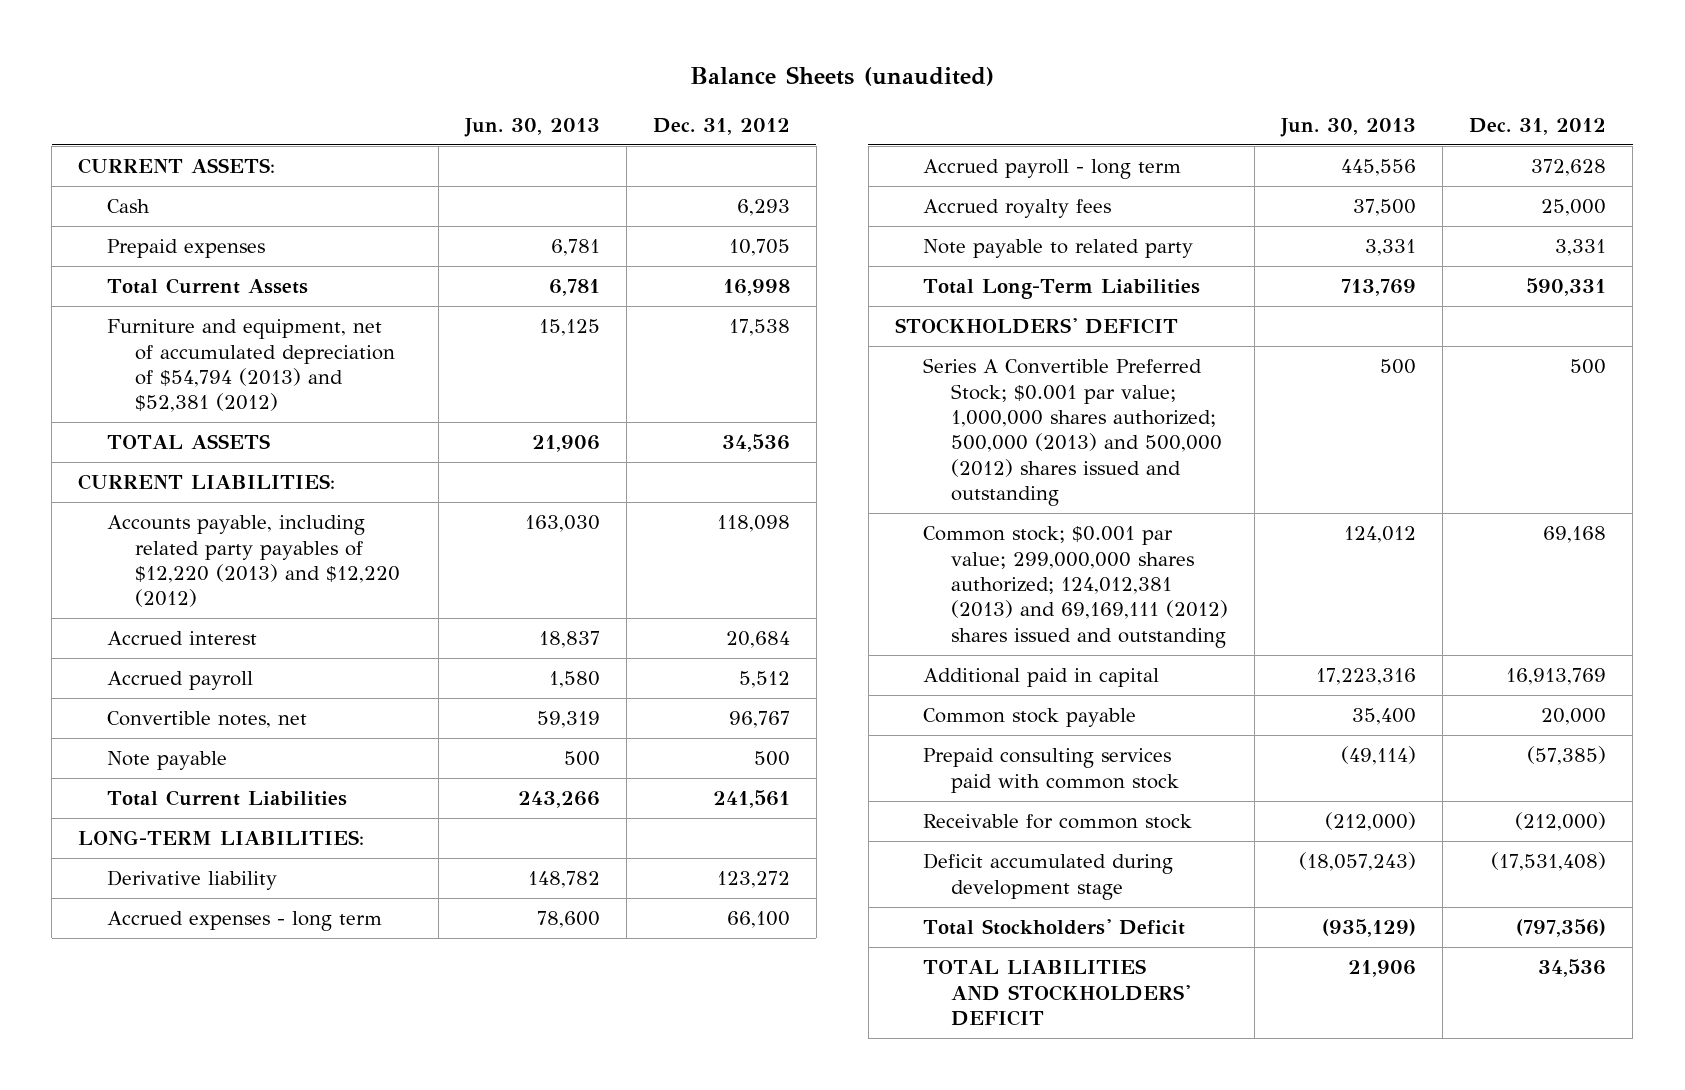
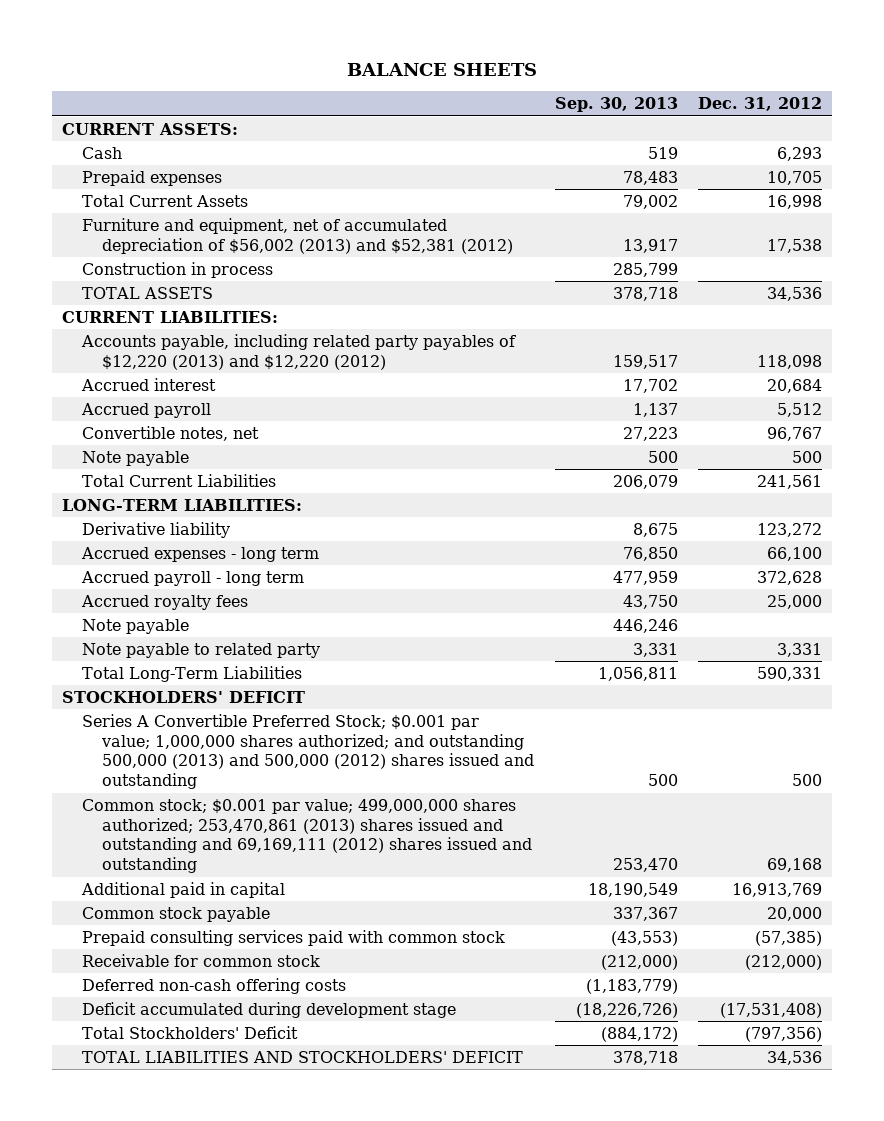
[690,65,995,86] Balance Sheets (unaudited) -> [347,62,538,76] BALANCE SHEETS
[463,117,600,137] Jun. 30, 2013 -> none
none -> [554,97,678,113] Sep. 30, 2013
[106,319,396,413] Furniture and equipment, net of accumulated depreciation of $54,794 (2013) and $52,381 (2012) -> [82,217,514,254] Furniture and equipment, net of accumulated depreciation of $56,002 (2013) and $52,381 (2012)
none -> [82,261,274,278] Construction in process
none -> [82,618,190,634] Note payable
[923,358,1223,507] Series A Convertible Preferred Stock; $0.001 par value; 1,000,000 shares authorized; 500,000 (2013) and 500,000 (2012) shares issued and outstanding -> [82,713,535,789] Series A Convertible Preferred Stock; $0.001 par value; 1,000,000 shares authorized; and outstanding 500,000 (2013) and 500,000 (2012) shares issued and outstanding
[923,526,1229,648] Common stock; $0.001 par value; 299,000,000 shares authorized; 124,012,381 (2013) and 69,169,111 (2012) shares issued and outstanding -> [82,798,533,873] Common stock; $0.001 par value; 499,000,000 shares authorized; 253,470,861 (2013) shares issued and outstanding and 69,169,111 (2012) shares issued and outstanding
none -> [82,977,347,994] Deferred non-cash offering costs

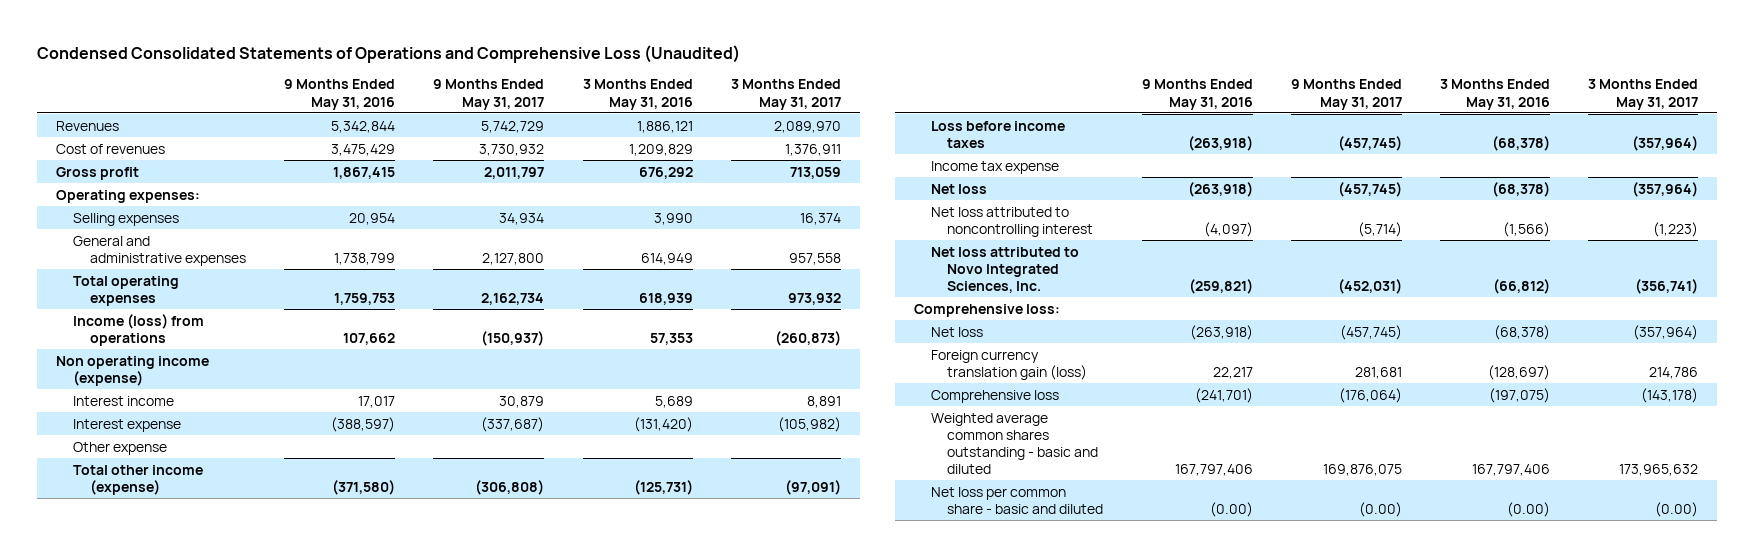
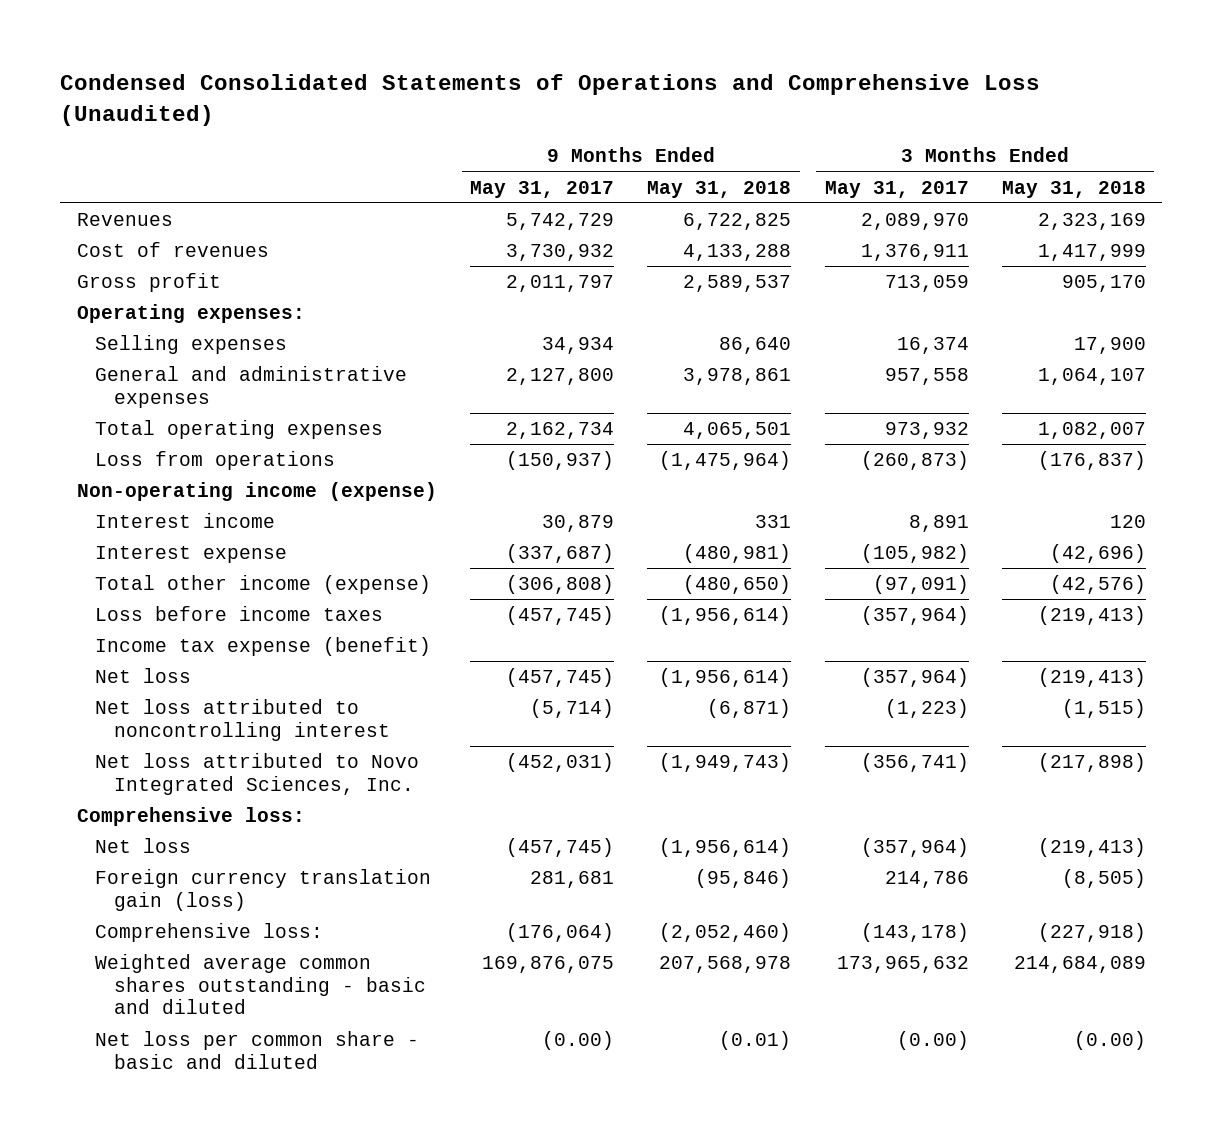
[284,79,396,110] 9 Months Ended May 31, 2016 -> none
[582,79,693,110] 3 Months Ended May 31, 2016 -> none
none -> [647,180,792,198] May 31, 2018
none -> [1001,180,1146,198] May 31, 2018
[73,313,205,346] Income (loss) from operations -> [95,451,336,471] Loss from operations
[56,355,210,386] Non operating income (expense) -> [76,482,437,502] Non-operating income (expense)
[73,441,168,455] Other expense -> none
[930,160,1059,174] Income tax expense -> [95,637,432,657] Income tax expense (benefit)
[930,389,1059,403] Comprehensive loss -> [95,923,324,943] Comprehensive loss:

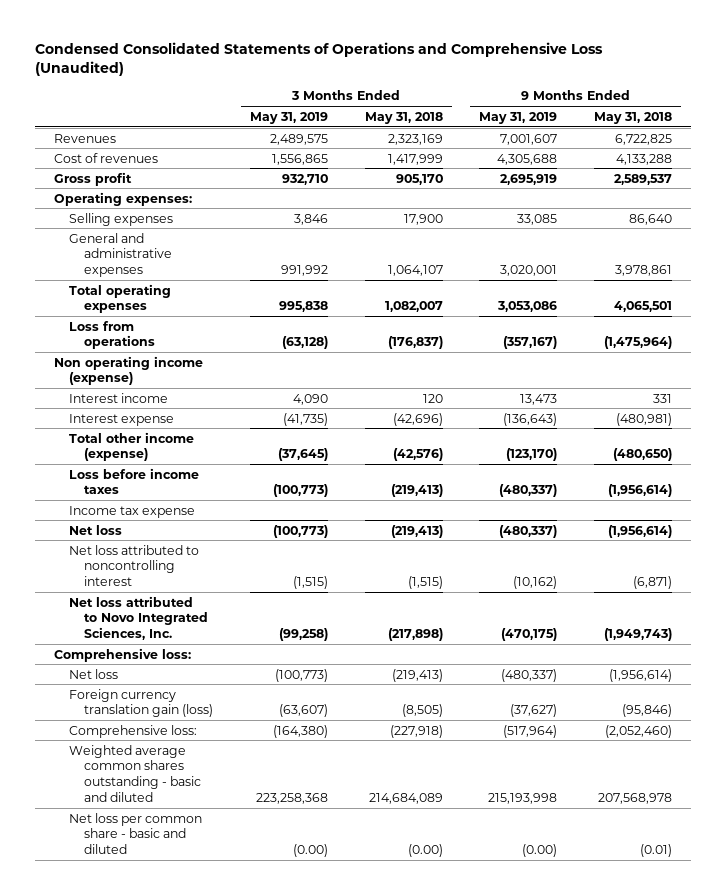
[469,180,614,198] May 31, 2017 -> none
[824,180,969,198] May 31, 2017 -> none
none -> [250,111,329,124] May 31, 2019
none -> [479,111,558,124] May 31, 2019
[76,482,437,502] Non-operating income (expense) -> [53,355,203,386] Non operating income (expense)
[95,637,432,657] Income tax expense (benefit) -> [68,505,195,518] Income tax expense

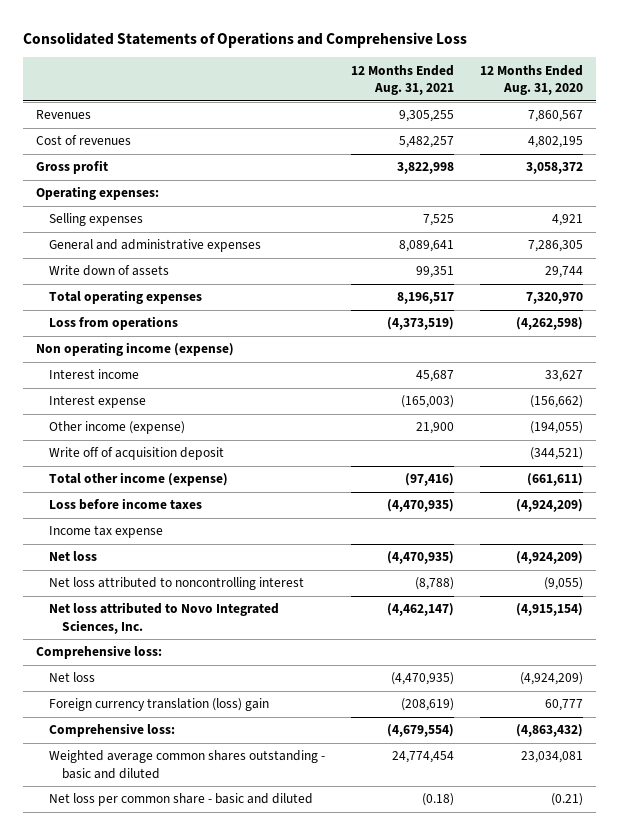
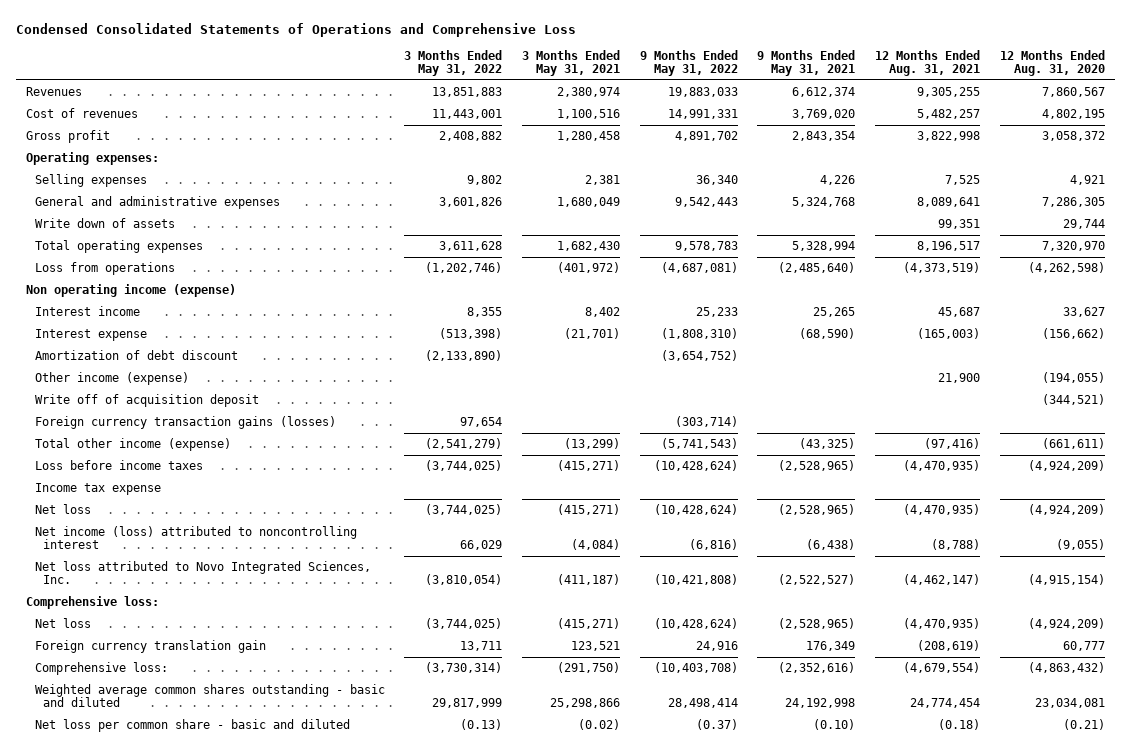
[23,32,468,49] Consolidated Statements of Operations and Comprehensive Loss -> [16,22,577,37] Condensed Consolidated Statements of Operations and Comprehensive Loss
none -> [404,49,503,77] 3 Months Ended May 31, 2022
none -> [522,49,621,77] 3 Months Ended May 31, 2021
none -> [639,49,738,77] 9 Months Ended May 31, 2022
none -> [757,49,856,77] 9 Months Ended May 31, 2021
none -> [34,349,238,360] Amortization of debt discount
none -> [34,415,336,429] Foreign currency transaction gains (losses)
[49,577,305,591] Net loss attributed to noncontrolling interest -> [34,525,357,550] Net income (loss) attributed to noncontrolling interest
[49,698,270,712] Foreign currency translation (loss) gain -> [34,639,266,653] Foreign currency translation gain

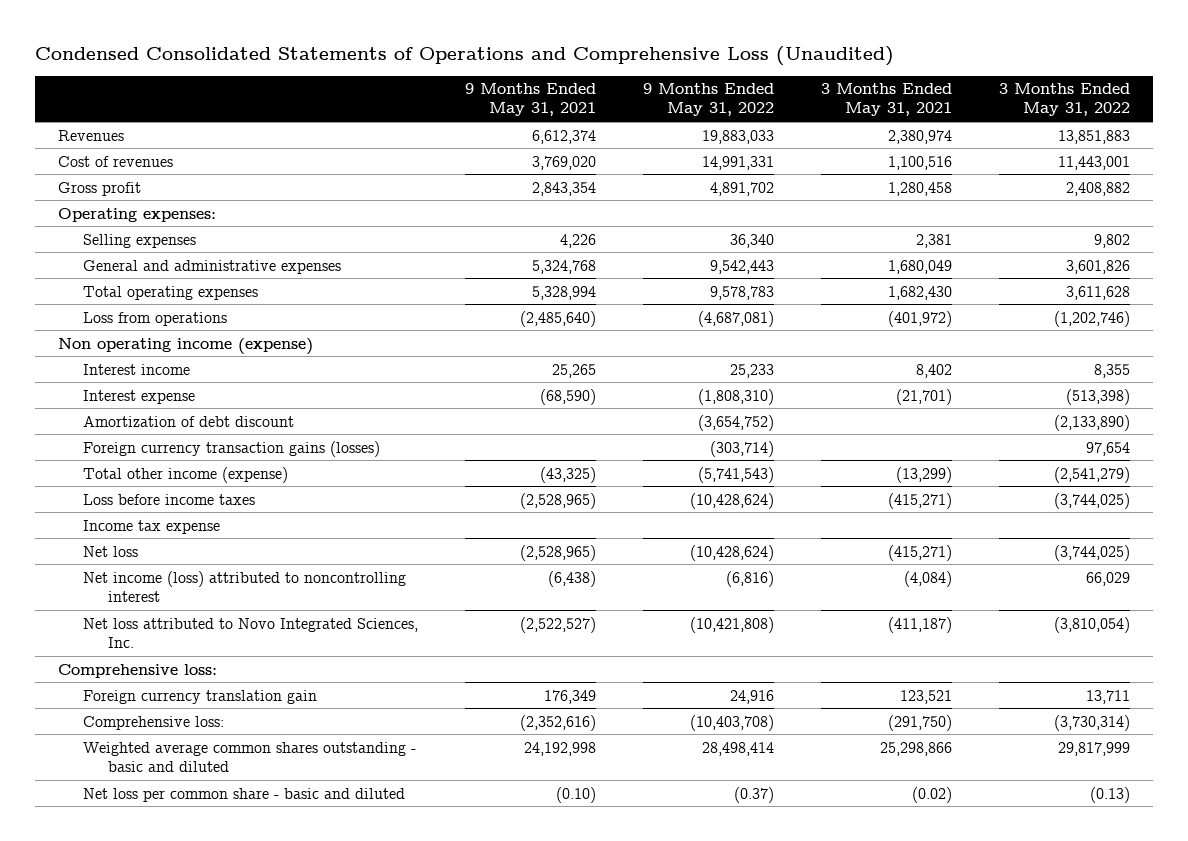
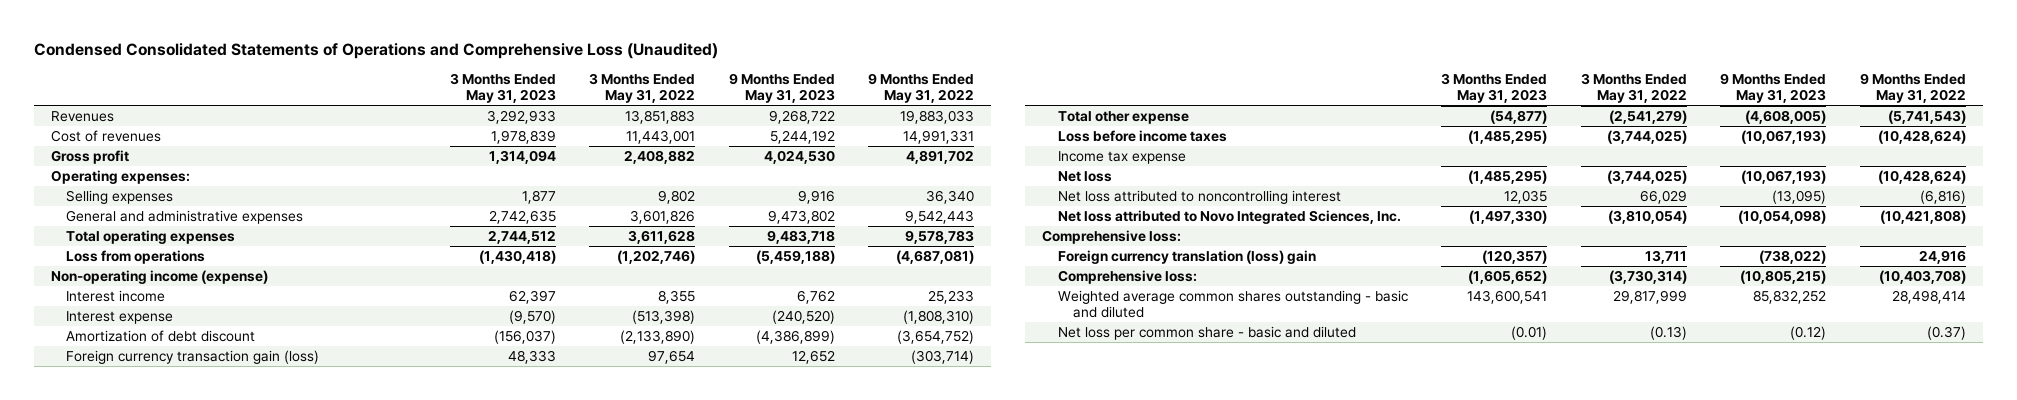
[465,83,597,117] 9 Months Ended May 31, 2021 -> none
[821,83,953,117] 3 Months Ended May 31, 2021 -> none
none -> [449,72,556,104] 3 Months Ended May 31, 2023
none -> [728,72,835,104] 9 Months Ended May 31, 2023
[58,337,314,355] Non operating income (expense) -> [50,269,268,284] Non-operating income (expense)
[83,440,381,457] Foreign currency transaction gains (losses) -> [66,349,320,364] Foreign currency transaction gain (loss)
[83,466,289,483] Total other income (expense) -> [1057,110,1189,124] Total other expense
[83,570,407,602] Net income (loss) attributed to noncontrolling interest -> [1057,189,1341,204] Net loss attributed to noncontrolling interest
[83,689,318,704] Foreign currency translation gain -> [1057,249,1316,264] Foreign currency translation (loss) gain

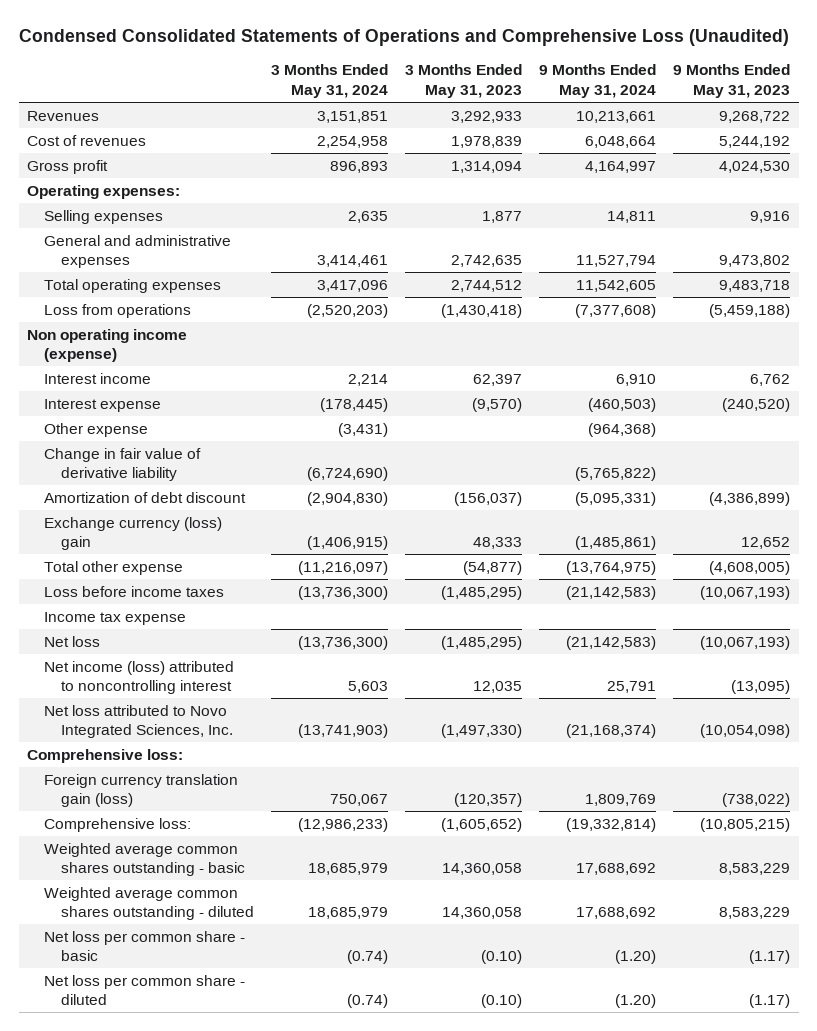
[589,72,696,104] 3 Months Ended May 31, 2022 -> none
[868,72,975,104] 9 Months Ended May 31, 2022 -> none
none -> [271,64,389,99] 3 Months Ended May 31, 2024
none -> [539,64,657,99] 9 Months Ended May 31, 2024
[50,269,268,284] Non-operating income (expense) -> [27,328,188,363] Non operating income (expense)
none -> [44,422,149,437] Other expense
none -> [44,447,202,482] Change in fair value of derivative liability
[66,349,320,364] Foreign currency transaction gain (loss) -> [44,516,223,551] Exchange currency (loss) gain
[1057,189,1341,204] Net loss attributed to noncontrolling interest -> [44,660,235,695] Net income (loss) attributed to noncontrolling interest
[1057,249,1316,264] Foreign currency translation (loss) gain -> [44,773,239,808] Foreign currency translation gain (loss)
[1057,289,1408,319] Weighted average common shares outstanding - basic and diluted -> [44,842,246,877] Weighted average common shares outstanding - basic
[1467,289,1548,304] 143,600,541 -> [442,863,523,876] 14,360,058
[1753,289,1827,304] 85,832,252 -> [719,863,791,876] 8,583,229
none -> [44,886,255,921] Weighted average common shares outstanding - diluted
[1057,325,1356,340] Net loss per common share - basic and diluted -> [44,930,246,962] Net loss per common share - basic
[1511,325,1548,340] (0.01) -> [481,950,523,965] (0.10)
[1790,325,1827,340] (0.12) -> [749,950,791,965] (1.17)
none -> [44,974,246,1006] Net loss per common share - diluted

